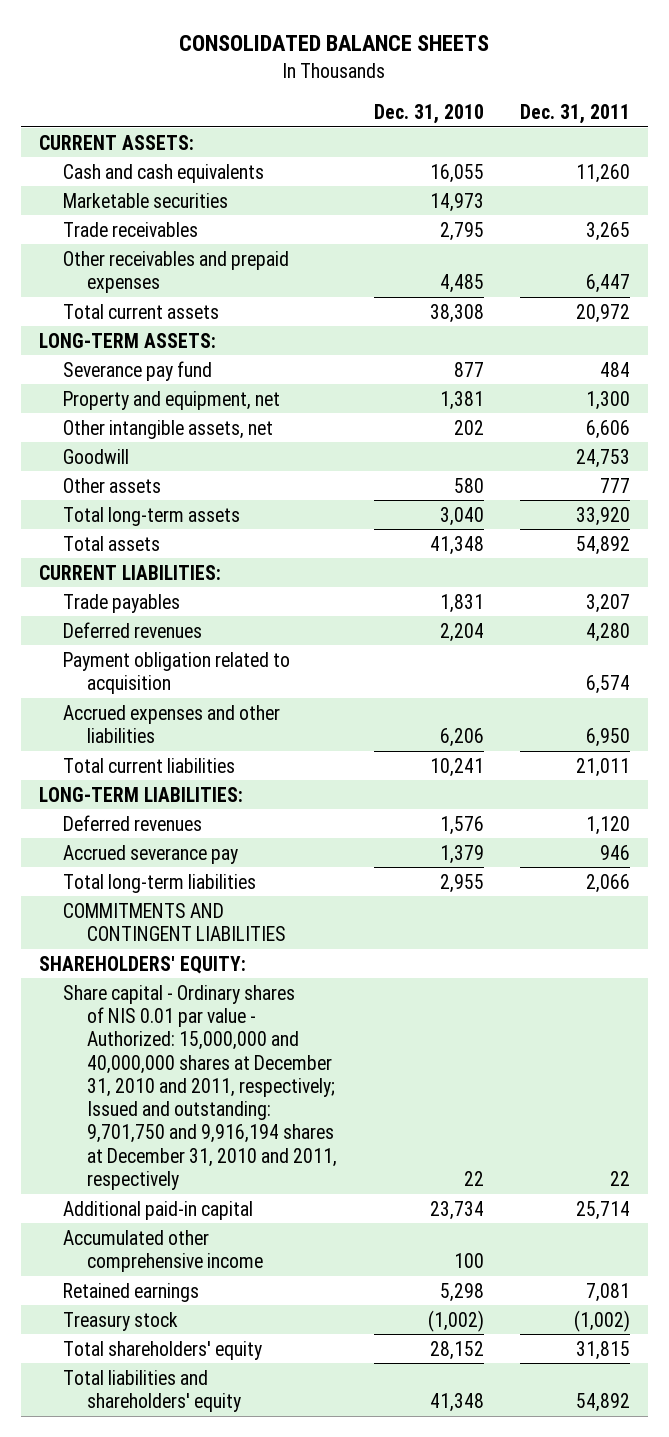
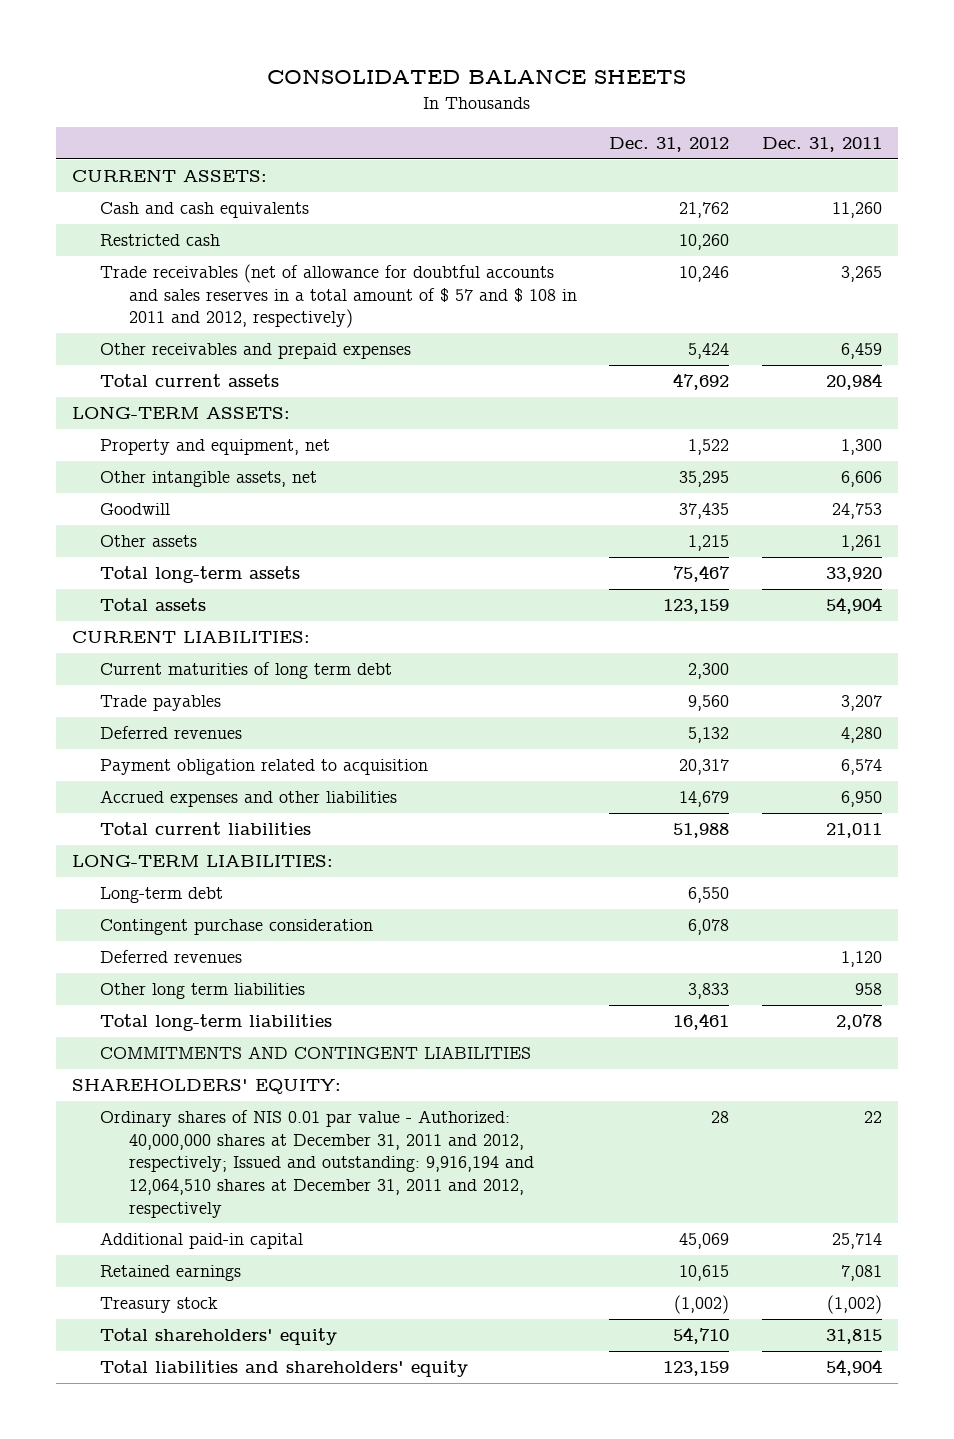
[373,103,484,124] Dec. 31, 2010 -> none
none -> [609,136,730,152] Dec. 31, 2012
[63,192,229,208] Marketable securities -> none
none -> [100,234,221,247] Restricted cash
[63,221,199,237] Trade receivables -> [100,264,577,329] Trade receivables (net of allowance for doubtful accounts and sales reserves in a total amount of $ 57 and $ 108 in 2011 and 2012, respectively)
[585,273,630,293] 6,447 -> [840,343,882,360] 6,459
[575,303,630,323] 20,972 -> [825,373,882,391] 20,984
[63,360,213,381] Severance pay fund -> none
[599,477,630,493] 777 -> [840,535,882,552] 1,261
[575,535,630,555] 54,892 -> [825,597,882,615] 54,904
none -> [100,662,393,680] Current maturities of long term debt
none -> [100,887,224,904] Long-term debt
none -> [100,919,374,936] Contingent purchase consideration
[63,844,239,864] Accrued severance pay -> none
none -> [100,983,306,1000] Other long term liabilities
[585,873,630,893] 2,066 -> [835,1014,882,1031] 2,078
[63,984,338,1190] Share capital - Ordinary shares of NIS 0.01 par value - Authorized: 15,000,000 and 40,000,000 shares at December 31, 2010 and 2011, respectively; Issued and outstanding: 9,701,750 and 9,916,194 shares at December 31, 2010 and 2011, respectively -> [100,1110,534,1218] Ordinary shares of NIS 0.01 par value - Authorized: 40,000,000 shares at December 31, 2011 and 2012, respectively; Issued and outstanding: 9,916,194 and 12,064,510 shares at December 31, 2011 and 2012, respectively
[63,1229,264,1272] Accumulated other comprehensive income -> none
[575,1392,630,1412] 54,892 -> [825,1359,882,1377] 54,904

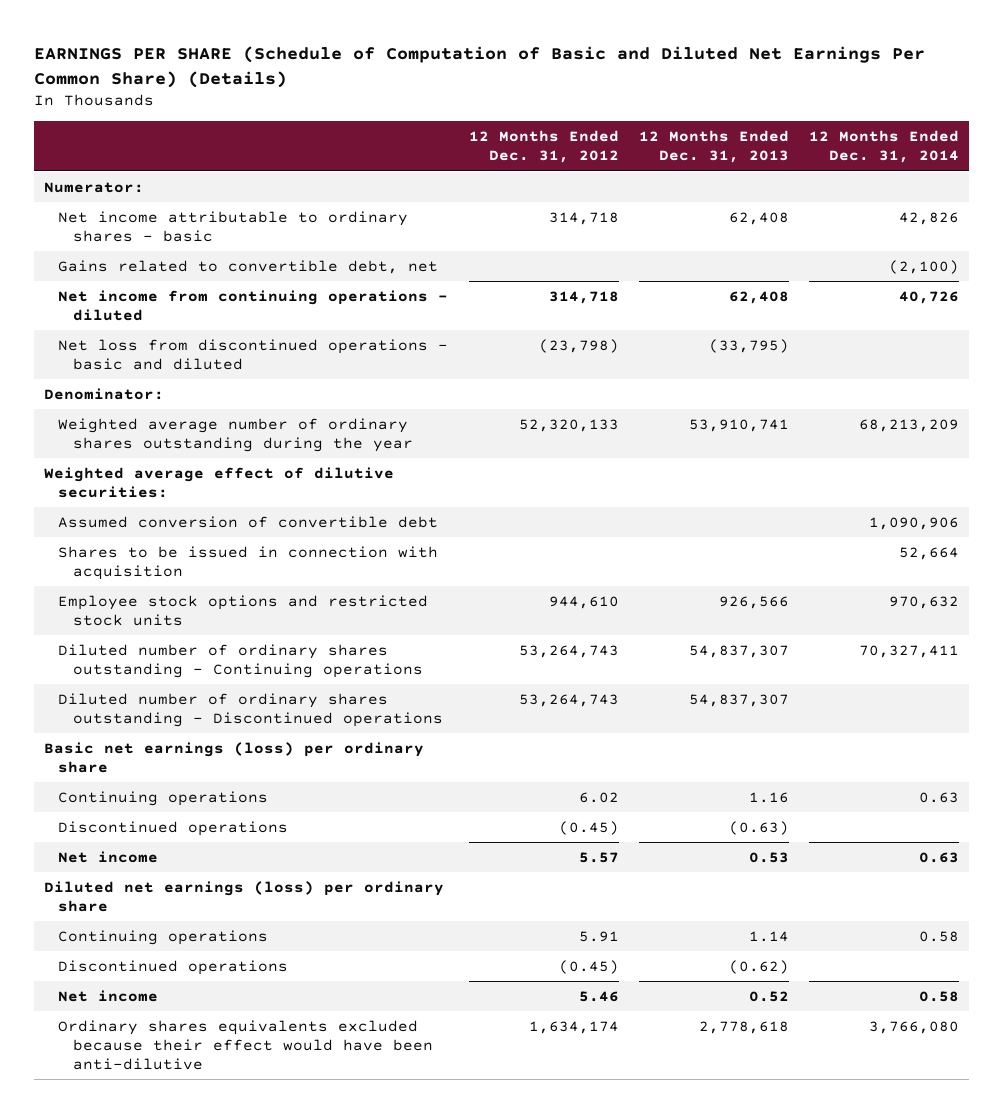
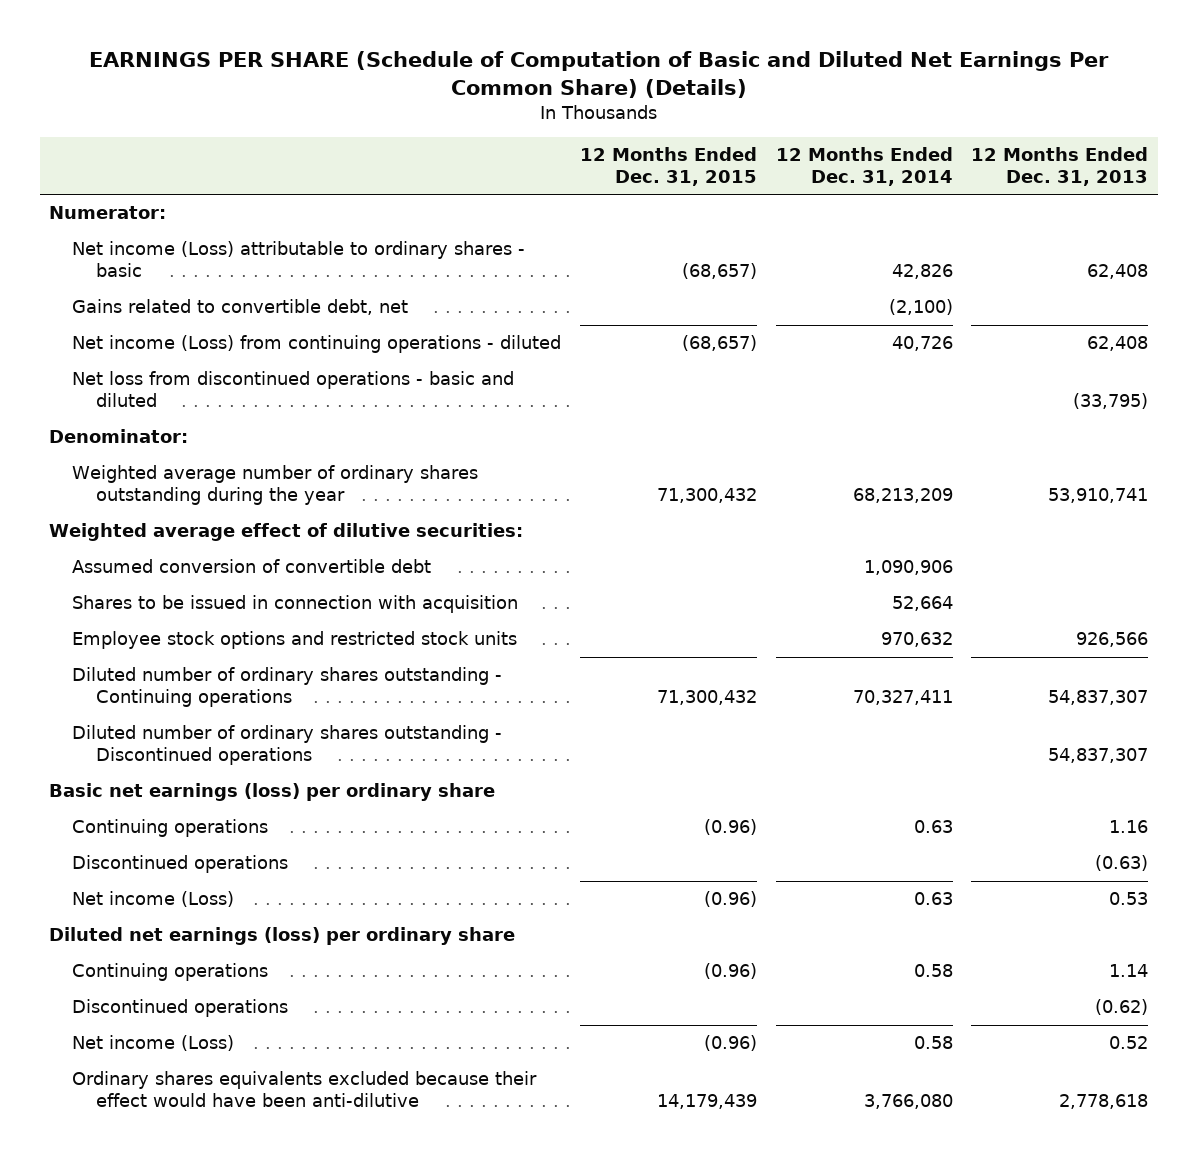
[468,130,619,164] 12 Months Ended Dec. 31, 2012 -> none
none -> [579,146,757,186] 12 Months Ended Dec. 31, 2015
[58,210,409,242] Net income attributable to ordinary shares - basic -> [72,241,526,278] Net income (Loss) attributable to ordinary shares - basic
[58,289,449,321] Net income from continuing operations - diluted -> [72,335,562,354] Net income (Loss) from continuing operations - diluted
[58,850,159,863] Net income -> [72,891,235,908] Net income (Loss)
[58,989,159,1002] Net income -> [72,1035,235,1052] Net income (Loss)

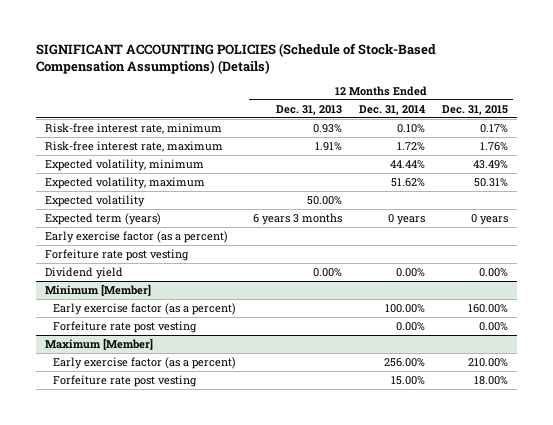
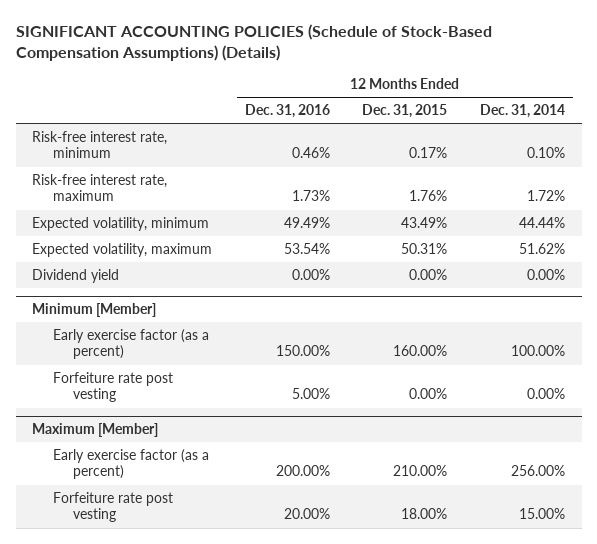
[276,104,343,115] Dec. 31, 2013 -> none
none -> [244,104,330,119] Dec. 31, 2016
[44,194,145,207] Expected volatility -> none
[44,212,161,225] Expected term (years) -> none
[44,230,228,243] Early exercise factor (as a percent) -> none
[44,248,189,261] Forfeiture rate post vesting -> none

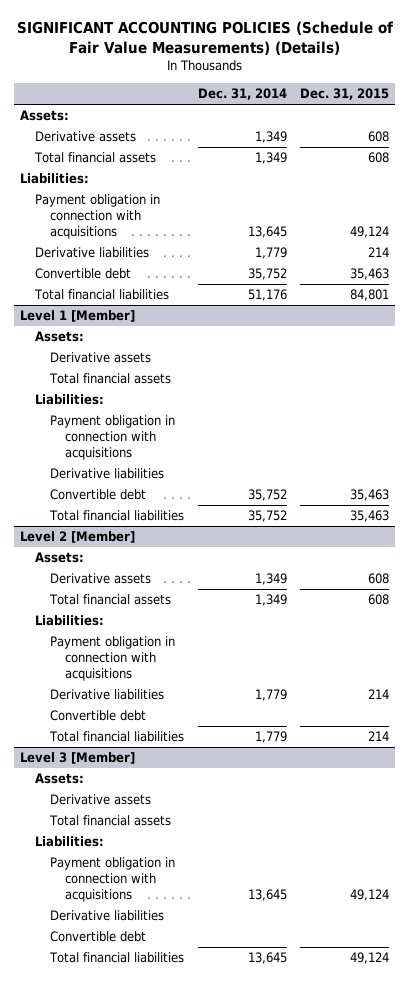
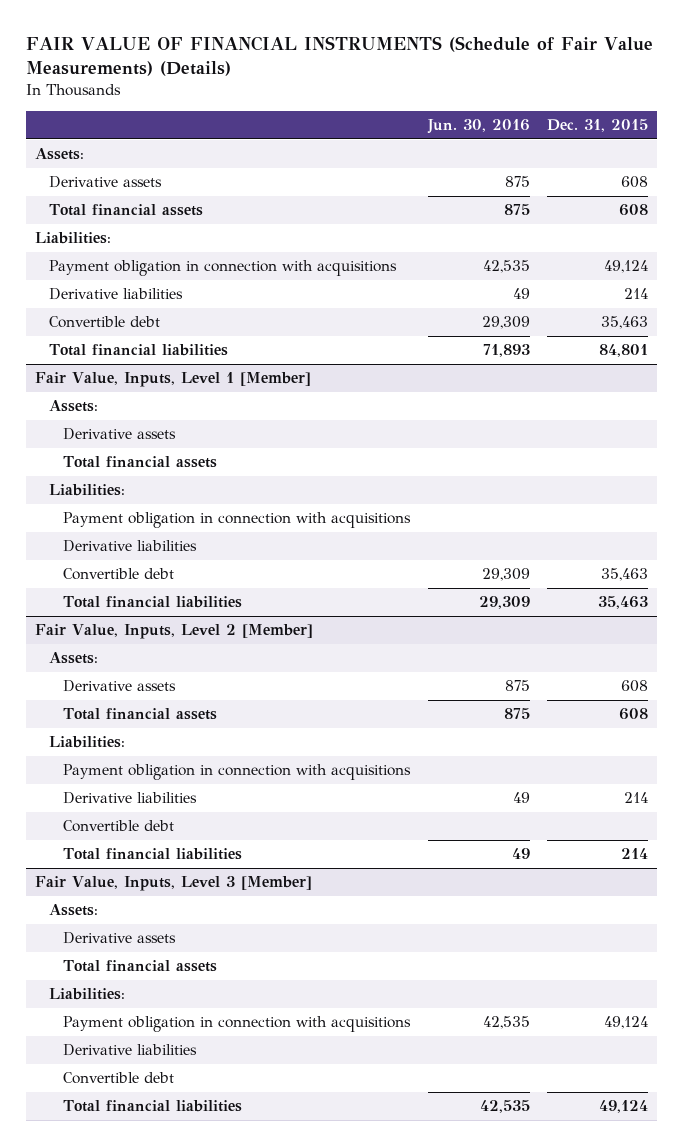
[16,21,393,56] SIGNIFICANT ACCOUNTING POLICIES (Schedule of Fair Value Measurements) (Details) -> [25,36,653,77] FAIR VALUE OF FINANCIAL INSTRUMENTS (Schedule of Fair Value Measurements) (Details)
[197,88,287,101] Dec. 31, 2014 -> none
none -> [426,119,530,135] Jun. 30, 2016
[20,310,136,323] Level 1 [Member] -> [34,372,311,388] Fair Value, Inputs, Level 1 [Member]
[20,531,136,544] Level 2 [Member] -> [34,624,313,640] Fair Value, Inputs, Level 2 [Member]
[20,752,136,765] Level 3 [Member] -> [34,876,312,892] Fair Value, Inputs, Level 3 [Member]

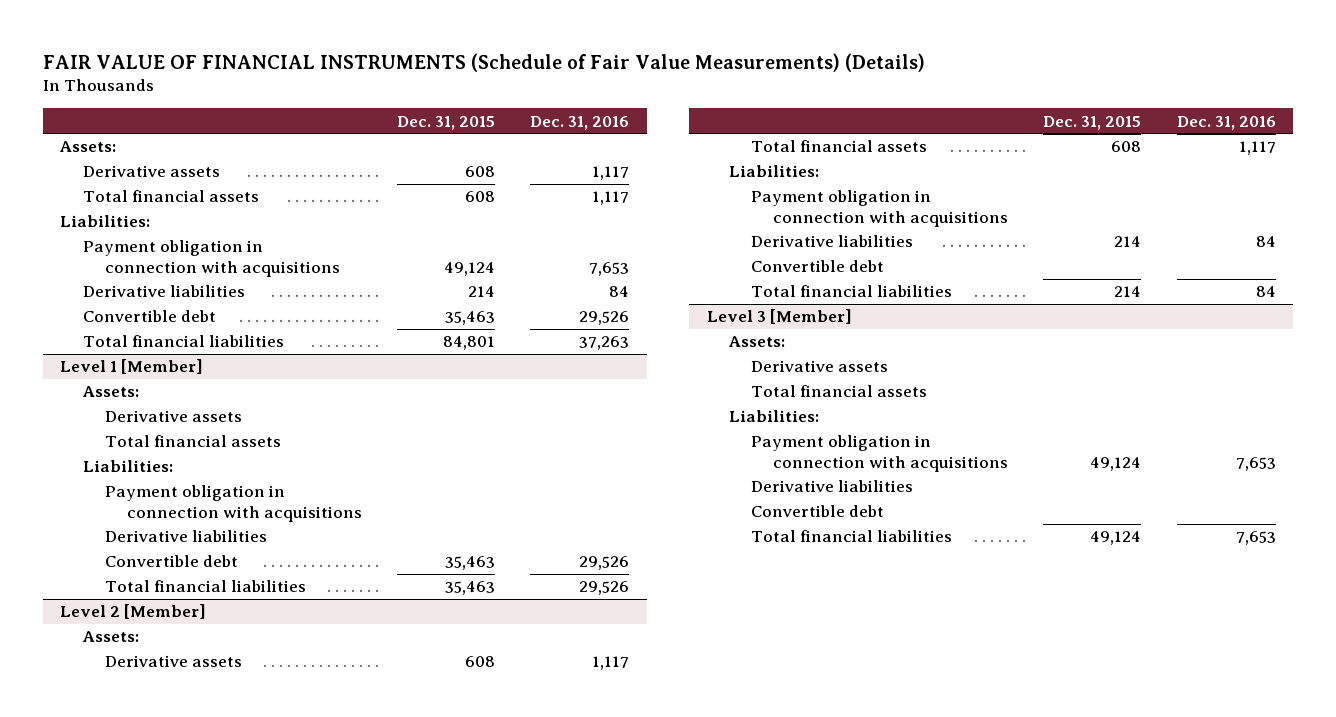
[426,119,530,135] Jun. 30, 2016 -> none
none -> [530,115,630,130] Dec. 31, 2016
[34,372,311,388] Fair Value, Inputs, Level 1 [Member] -> [60,359,204,375] Level 1 [Member]
[34,624,313,640] Fair Value, Inputs, Level 2 [Member] -> [60,604,207,620] Level 2 [Member]
[34,876,312,892] Fair Value, Inputs, Level 3 [Member] -> [706,309,852,325] Level 3 [Member]

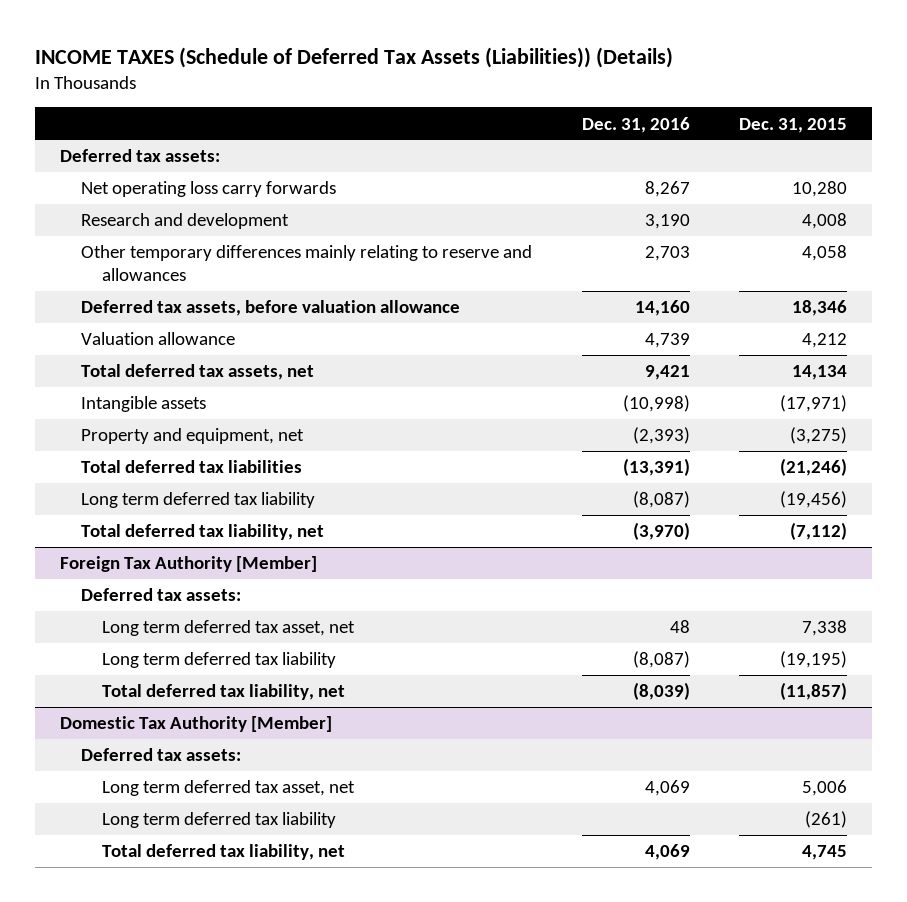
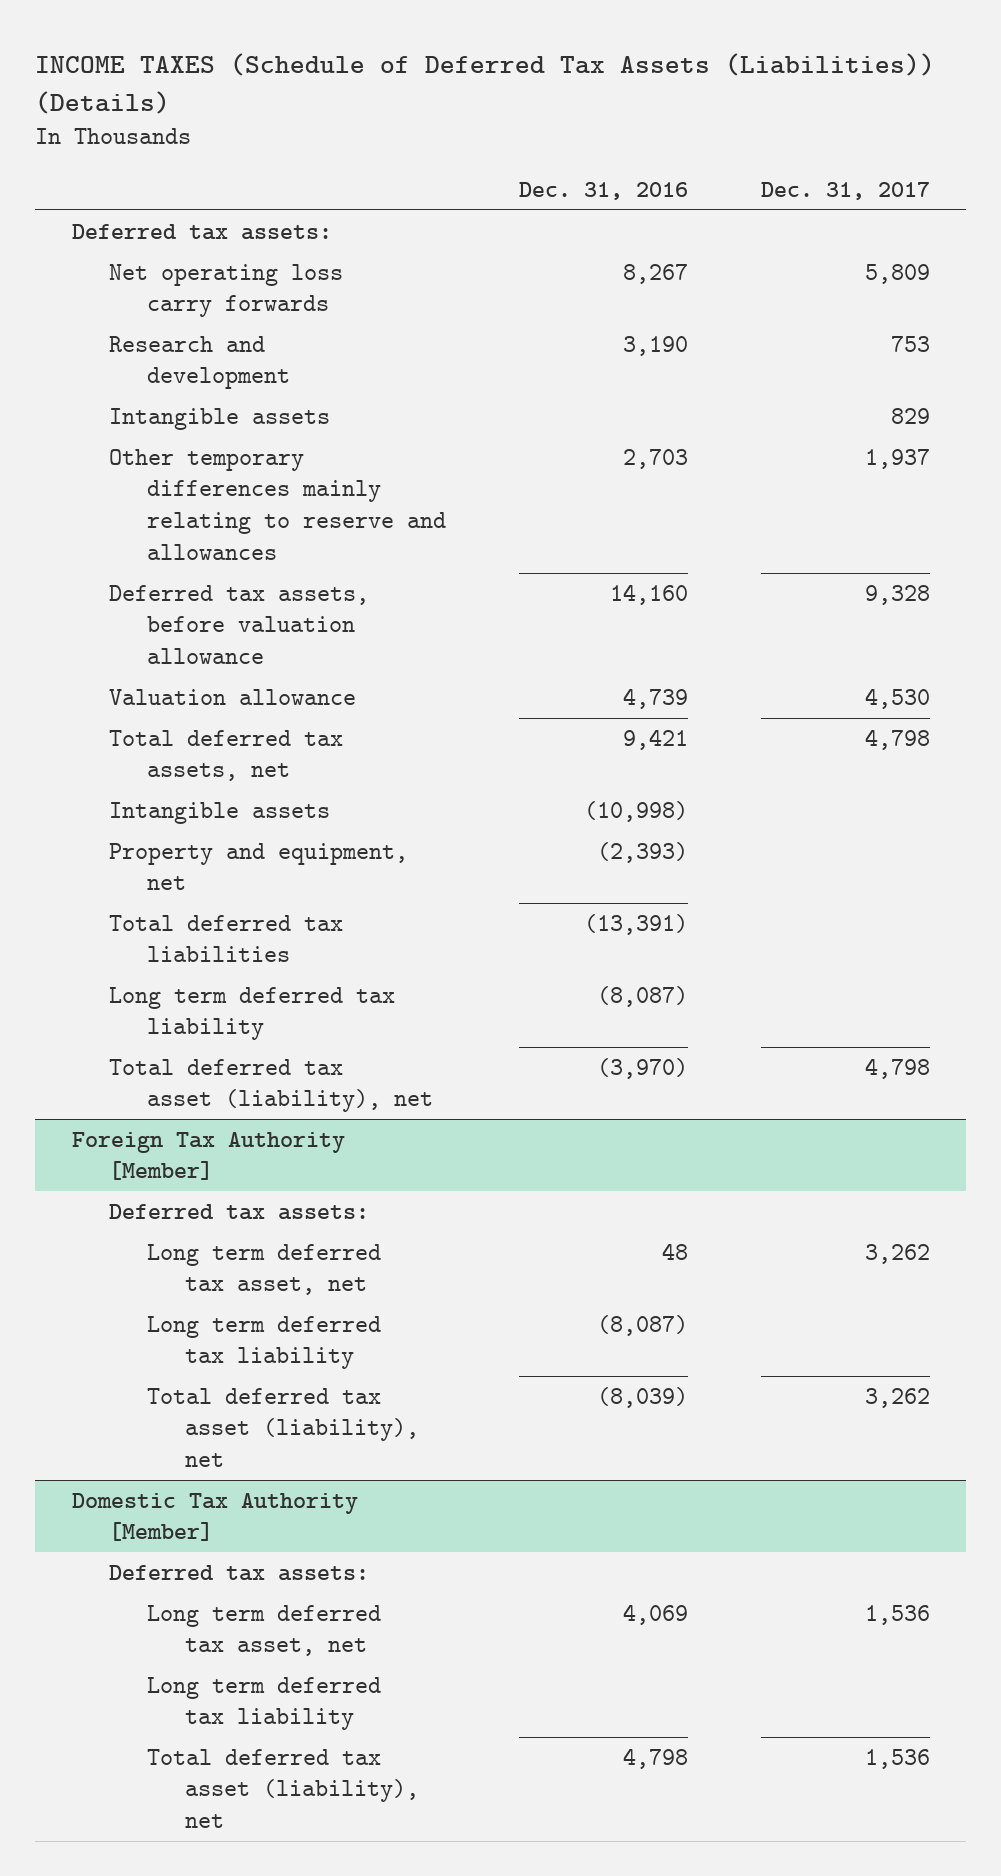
[739,117,848,133] Dec. 31, 2015 -> none
none -> [760,181,930,200] Dec. 31, 2017
none -> [109,407,331,430] Intangible assets
[80,524,324,541] Total deferred tax liability, net -> [109,1058,434,1113] Total deferred tax asset (liability), net
[101,684,345,701] Total deferred tax liability, net -> [147,1387,419,1468] Total deferred tax asset (liability), net
[101,844,345,861] Total deferred tax liability, net -> [147,1748,419,1829] Total deferred tax asset (liability), net
[644,844,690,861] 4,069 -> [622,1747,688,1769] 4,798

